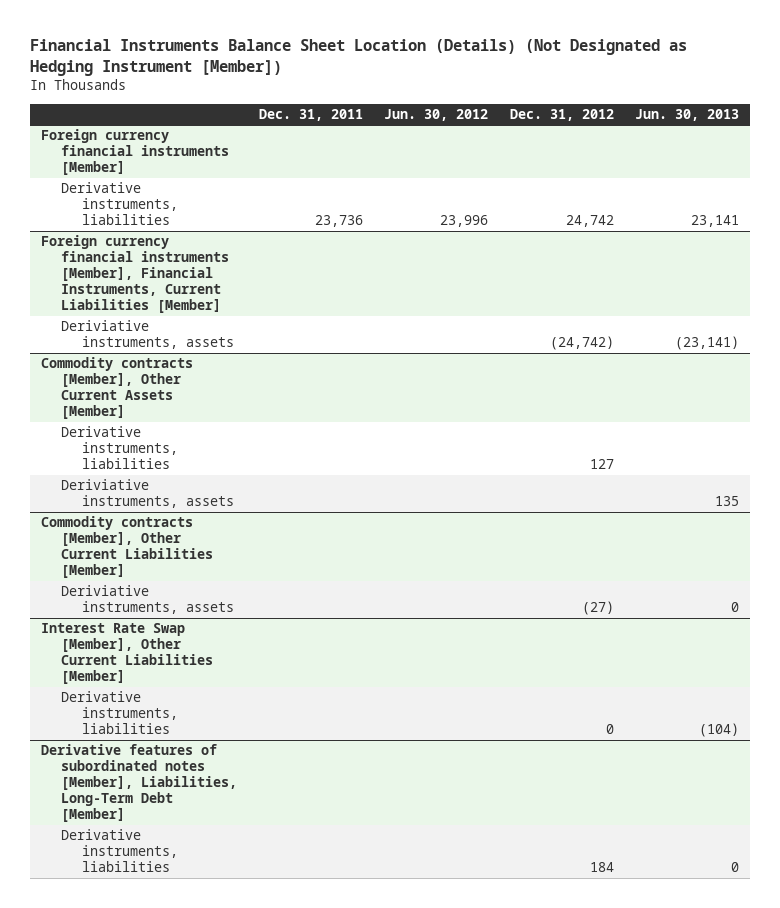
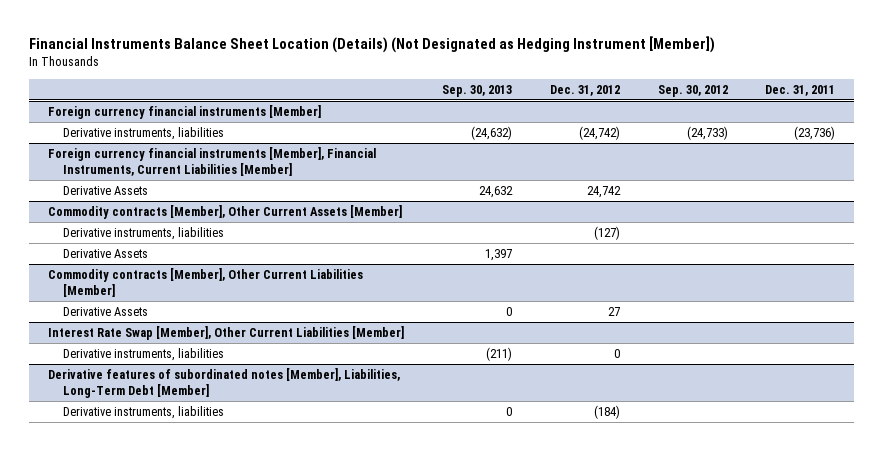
[384,108,489,121] Jun. 30, 2012 -> none
[634,108,739,121] Jun. 30, 2013 -> none
none -> [442,84,513,97] Sep. 30, 2013
none -> [657,84,728,97] Sep. 30, 2012
[314,215,363,228] 23,736 -> [794,125,836,140] (23,736)
[565,215,614,228] 24,742 -> [578,125,620,140] (24,742)
[61,320,234,350] Deriviative instruments, assets -> [63,185,149,195] Derivative Assets
[549,336,614,351] (24,742) -> [586,185,621,198] 24,742
[589,459,614,470] 127 -> [593,225,620,240] (127)
[61,479,234,509] Deriviative instruments, assets -> [63,248,149,258] Derivative Assets
[61,585,234,615] Deriviative instruments, assets -> [63,306,149,316] Derivative Assets
[581,601,614,616] (27) -> [607,306,620,316] 27
[589,862,614,873] 184 -> [593,404,620,419] (184)

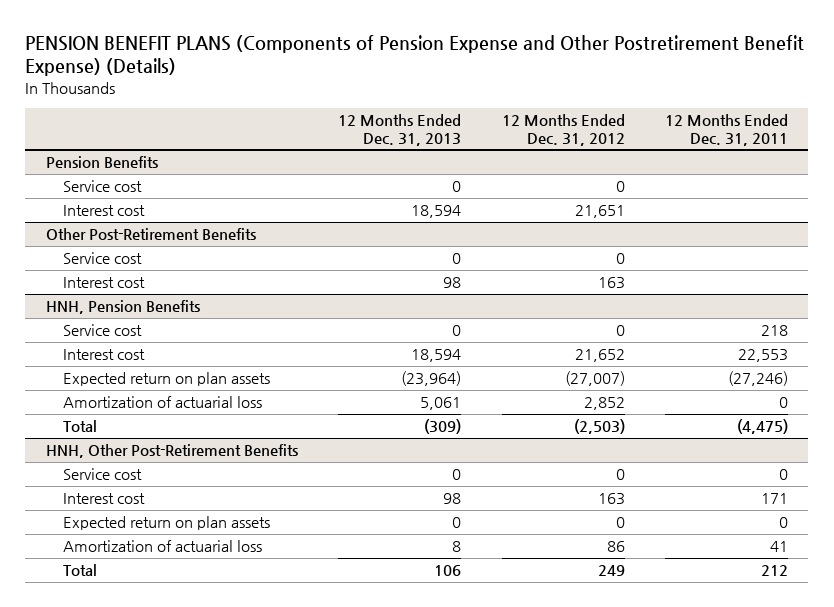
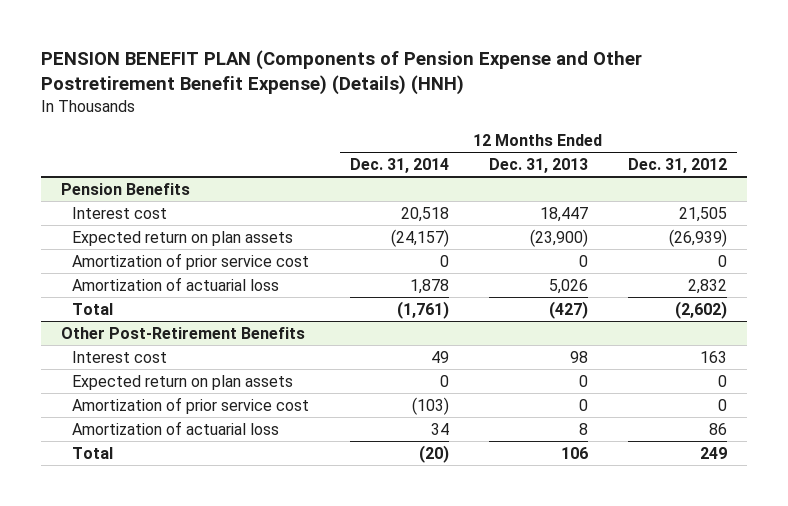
[25,34,805,77] PENSION BENEFIT PLANS (Components of Pension Expense and Other Postretirement Benefit Expense) (Details) -> [40,50,642,96] PENSION BENEFIT PLAN (Components of Pension Expense and Other Postretirement Benefit Expense) (Details) (HNH)
[665,113,789,146] 12 Months Ended Dec. 31, 2011 -> none
none -> [349,157,449,173] Dec. 31, 2014
[62,180,142,193] Service cost -> none
[411,205,462,219] 18,594 -> [539,206,588,222] 18,447
[574,205,625,219] 21,651 -> [678,206,727,222] 21,505
none -> [72,230,294,246] Expected return on plan assets
none -> [72,252,310,270] Amortization of prior service cost
none -> [72,276,280,291] Amortization of actuarial loss
none -> [72,302,114,315] Total
[62,252,142,265] Service cost -> none
[45,300,200,315] HNH, Pension Benefits -> none
[62,324,142,337] Service cost -> none
[62,349,145,361] Interest cost -> none
[62,372,270,387] Expected return on plan assets -> none
[62,396,262,409] Amortization of actuarial loss -> none
[62,420,97,433] Total -> none
[45,444,298,459] HNH, Other Post-Retirement Benefits -> none
[62,468,142,481] Service cost -> none
[62,493,145,505] Interest cost -> none
none -> [72,396,310,414] Amortization of prior service cost

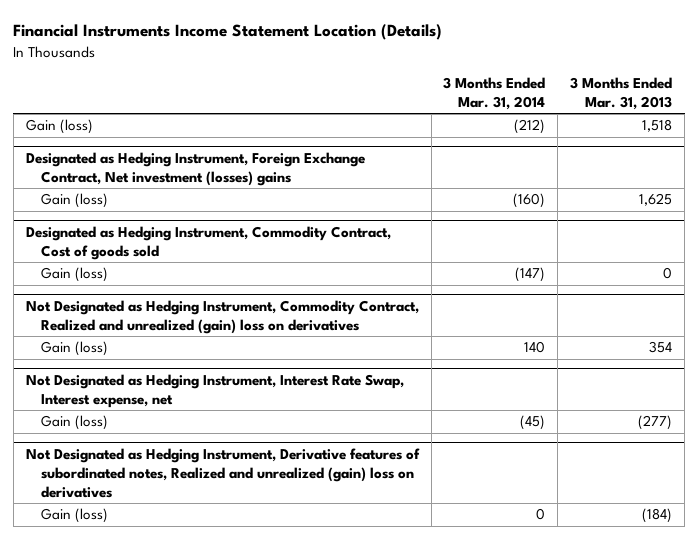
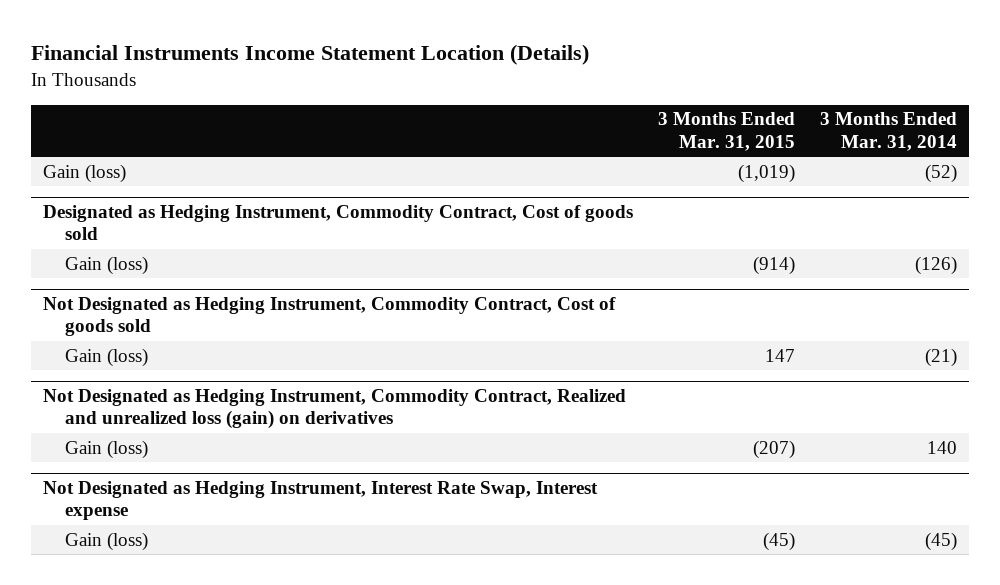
[570,76,673,110] 3 Months Ended Mar. 31, 2013 -> none
none -> [657,112,795,151] 3 Months Ended Mar. 31, 2015
[25,151,365,186] Designated as Hedging Instrument, Foreign Exchange Contract, Net investment (losses) gains -> none
[41,193,109,209] Gain (loss) -> none
[514,119,546,135] (212) -> [924,163,957,183] (52)
[515,267,546,283] (147) -> [914,255,957,275] (126)
none -> [42,296,616,337] Not Designated as Hedging Instrument, Commodity Contract, Cost of goods sold
none -> [65,347,149,367] Gain (loss)
[25,299,419,334] Not Designated as Hedging Instrument, Commodity Contract, Realized and unrealized (gain) loss on derivatives -> [42,388,626,430] Not Designated as Hedging Instrument, Commodity Contract, Realized and unrealized loss (gain) on derivatives
[25,373,404,408] Not Designated as Hedging Instrument, Interest Rate Swap, Interest expense, net -> [42,480,598,521] Not Designated as Hedging Instrument, Interest Rate Swap, Interest expense
[25,447,420,498] Not Designated as Hedging Instrument, Derivative features of subordinated notes, Realized and unrealized (gain) loss on derivatives -> none
[41,508,109,524] Gain (loss) -> none

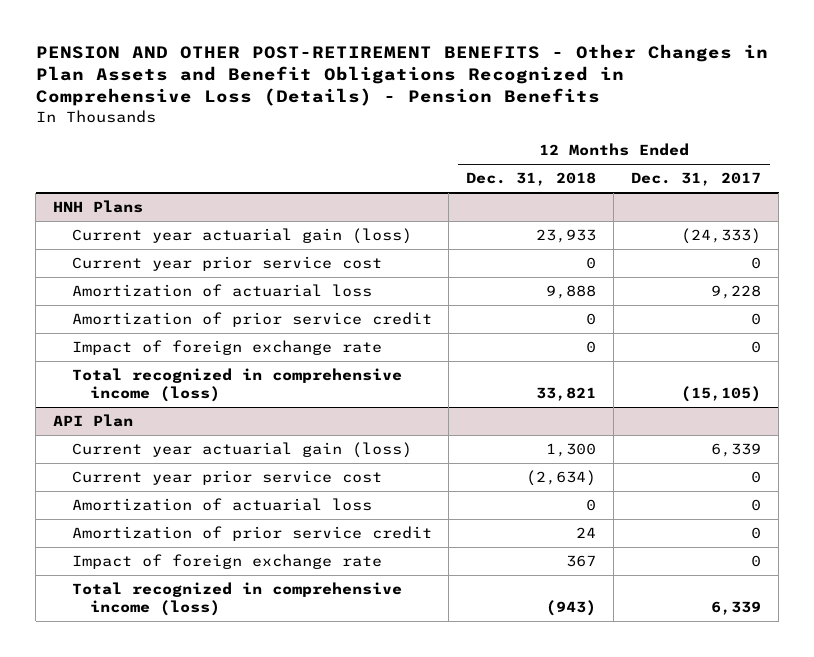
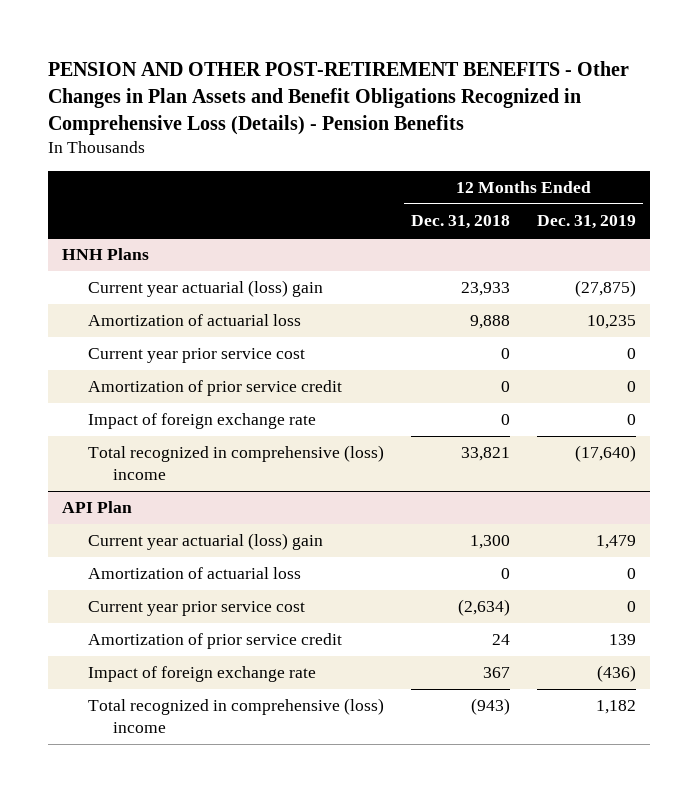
[631,172,762,187] Dec. 31, 2017 -> none
none -> [537,215,637,230] Dec. 31, 2019
[71,227,412,244] Current year actuarial gain (loss) -> [87,280,323,298] Current year actuarial (loss) gain
[71,255,382,271] Current year prior service cost -> [87,348,305,364] Current year prior service cost
[71,367,402,402] Total recognized in comprehensive income (loss) -> [87,445,384,481] Total recognized in comprehensive (loss) income
[71,441,412,458] Current year actuarial gain (loss) -> [87,533,323,551] Current year actuarial (loss) gain
[71,469,382,485] Current year prior service cost -> [87,601,305,617] Current year prior service cost
[71,581,402,616] Total recognized in comprehensive income (loss) -> [87,698,384,734] Total recognized in comprehensive (loss) income

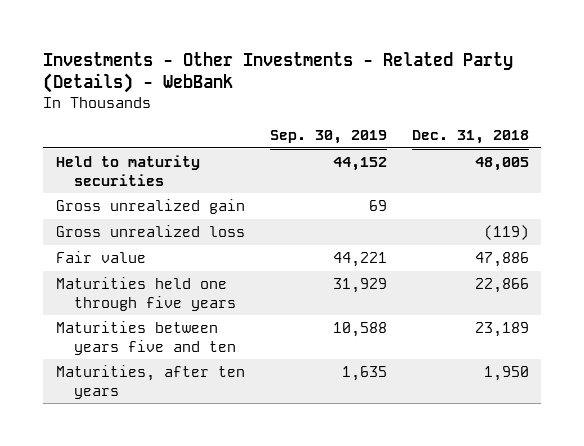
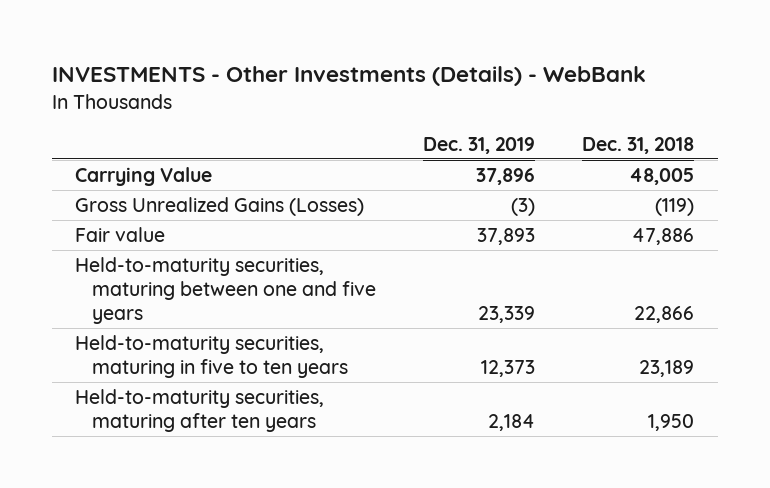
[43,51,514,94] Investments - Other Investments - Related Party (Details) - WebBank -> [51,66,646,87] INVESTMENTS - Other Investments (Details) - WebBank
[269,130,387,145] Sep. 30, 2019 -> none
none -> [423,136,536,154] Dec. 31, 2019
[55,198,245,214] Gross unrealized gain -> none
[55,154,200,186] Held to maturity securities -> [75,167,213,187] Carrying Value
[55,224,245,237] Gross unrealized loss -> [75,197,365,217] Gross Unrealized Gains (Losses)
[55,276,236,311] Maturities held one through five years -> [75,257,377,324] Held-to-maturity securities, maturing between one and five years
[55,320,236,355] Maturities between years five and ten -> [75,335,349,379] Held-to-maturity securities, maturing in five to ten years
[55,364,245,399] Maturities, after ten years -> [75,389,325,433] Held-to-maturity securities, maturing after ten years

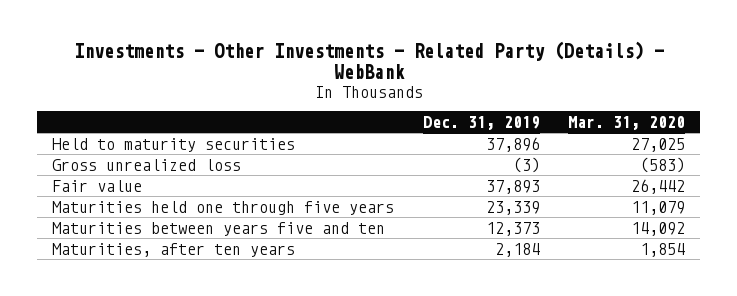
[51,66,646,87] INVESTMENTS - Other Investments (Details) - WebBank -> [73,41,664,80] Investments - Other Investments - Related Party (Details) - WebBank
[582,136,695,154] Dec. 31, 2018 -> none
none -> [568,116,686,131] Mar. 31, 2020
[75,167,213,187] Carrying Value -> [51,137,295,152] Held to maturity securities
[75,197,365,217] Gross Unrealized Gains (Losses) -> [51,158,241,171] Gross unrealized loss
[75,257,377,324] Held-to-maturity securities, maturing between one and five years -> [51,200,394,215] Maturities held one through five years
[75,335,349,379] Held-to-maturity securities, maturing in five to ten years -> [51,221,385,236] Maturities between years five and ten
[75,389,325,433] Held-to-maturity securities, maturing after ten years -> [51,242,295,257] Maturities, after ten years

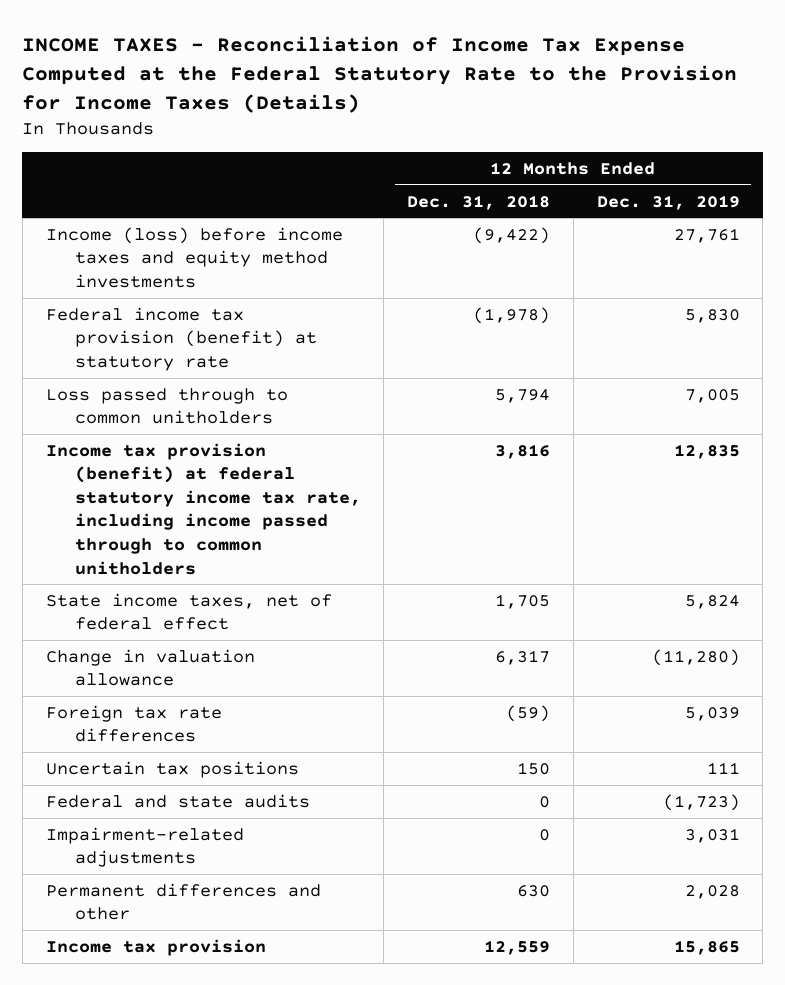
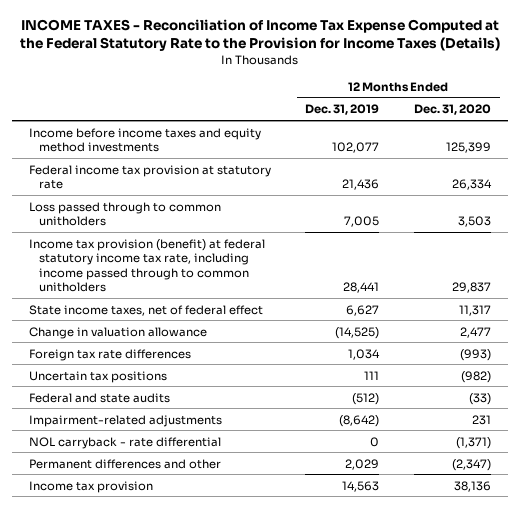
[407,194,551,210] Dec. 31, 2018 -> none
none -> [414,104,492,116] Dec. 31, 2020
[45,226,343,288] Income (loss) before income taxes and equity method investments -> [28,127,261,153] Income before income taxes and equity method investments
[673,227,740,243] 27,761 -> [332,142,380,154] 102,077
[45,306,317,371] Federal income tax provision (benefit) at statutory rate -> [28,164,271,190] Federal income tax provision at statutory rate
[684,308,740,323] 5,830 -> [342,179,380,191] 21,436
[673,443,740,459] 12,835 -> [343,282,380,294] 28,441
[684,594,740,609] 5,824 -> [346,304,380,316] 6,627
[651,648,740,666] (11,280) -> [335,326,380,339] (14,525)
[684,706,740,721] 5,039 -> [348,348,381,360] 1,034
[662,793,740,811] (1,723) -> [352,392,380,405] (512)
[684,827,740,843] 3,031 -> [339,414,380,427] (8,642)
none -> [28,436,221,449] NOL carryback - rate differential
[684,884,740,899] 2,028 -> [345,458,380,470] 2,029
[673,939,740,955] 15,865 -> [342,480,380,492] 14,563

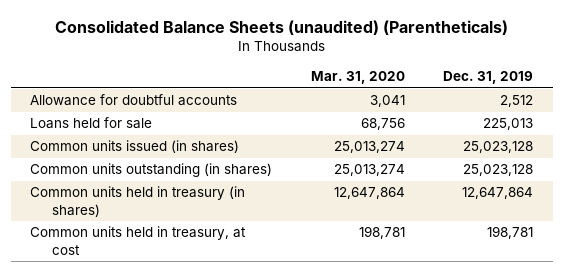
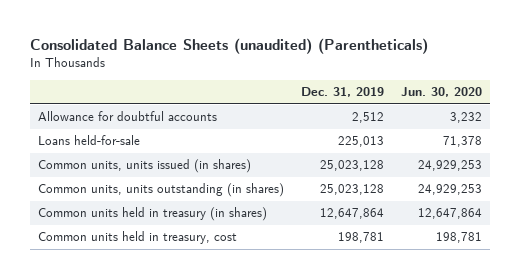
[310,71,405,85] Mar. 31, 2020 -> none
none -> [400,87,482,98] Jun. 30, 2020
[30,117,153,130] Loans held for sale -> [38,135,141,146] Loans held-for-sale
[30,140,240,154] Common units issued (in shares) -> [38,159,252,174] Common units, units issued (in shares)
[30,163,273,178] Common units outstanding (in shares) -> [38,183,285,198] Common units, units outstanding (in shares)
[30,226,247,255] Common units held in treasury, at cost -> [38,231,238,245] Common units held in treasury, cost

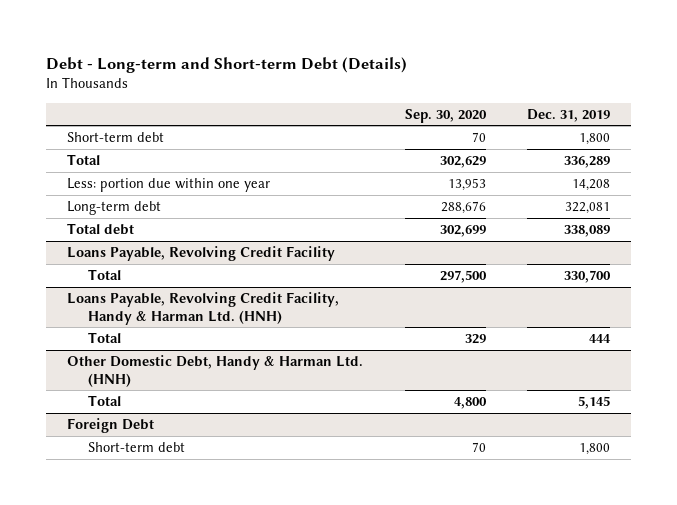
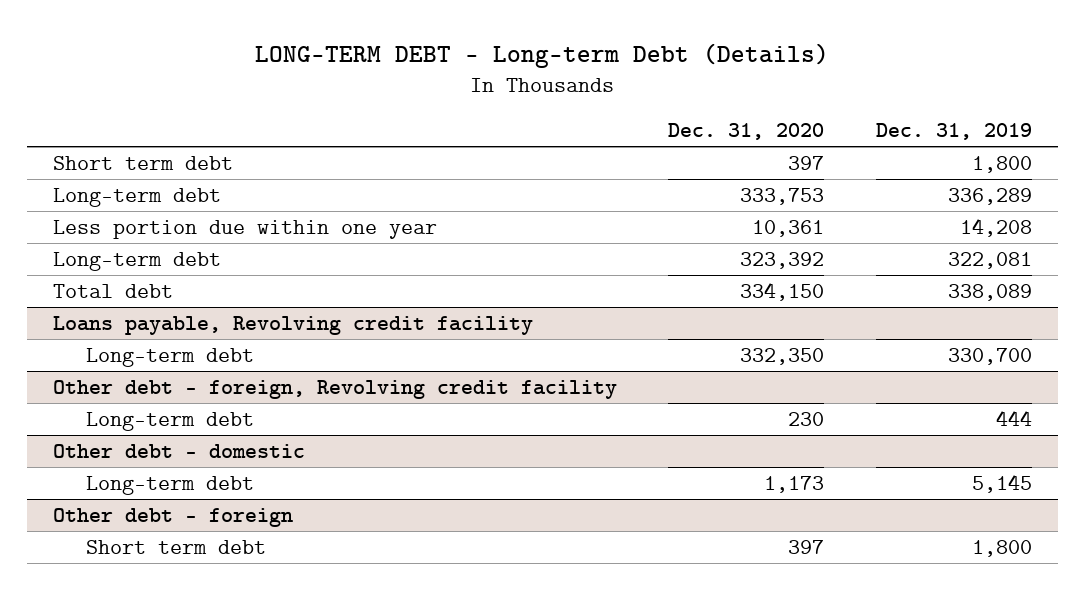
[46,56,408,73] Debt - Long-term and Short-term Debt (Details) -> [255,42,830,68] LONG-TERM DEBT - Long-term Debt (Details)
[404,108,487,123] Sep. 30, 2020 -> none
none -> [668,122,825,140] Dec. 31, 2020
[67,132,165,143] Short-term debt -> [52,155,233,170] Short term debt
[67,154,101,166] Total -> [52,187,221,207] Long-term debt
[67,178,271,193] Less: portion due within one year -> [52,219,437,239] Less portion due within one year
[67,292,340,325] Loans Payable, Revolving Credit Facility, Handy & Harman Ltd. (HNH) -> none
[67,355,364,387] Other Domestic Debt, Handy & Harman Ltd. (HNH) -> none
[67,246,336,262] Loans Payable, Revolving Credit Facility -> [52,315,533,335] Loans payable, Revolving credit facility
[87,269,121,281] Total -> [86,347,255,367] Long-term debt
none -> [52,379,617,399] Other debt - foreign, Revolving credit facility
[87,332,121,344] Total -> [86,411,255,431] Long-term debt
none -> [52,443,305,458] Other debt - domestic
[87,395,121,407] Total -> [86,475,255,495] Long-term debt
[67,418,155,434] Foreign Debt -> [52,507,293,527] Other debt - foreign
[87,442,185,453] Short-term debt -> [86,539,267,554] Short term debt

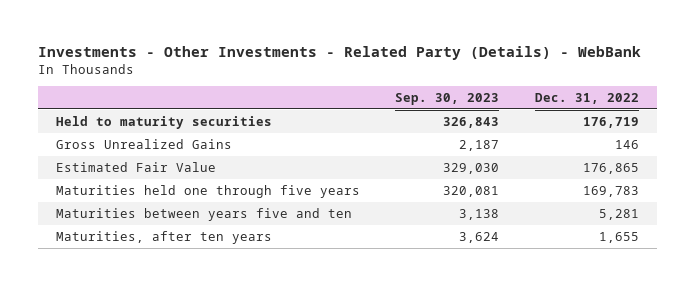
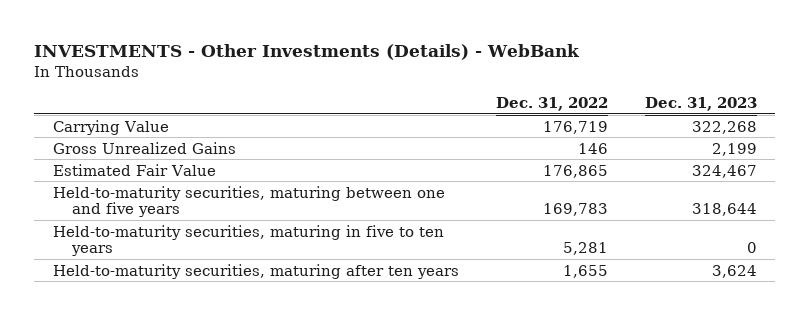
[37,45,641,60] Investments - Other Investments - Related Party (Details) - WebBank -> [34,44,581,61] INVESTMENTS - Other Investments (Details) - WebBank
[395,92,500,105] Sep. 30, 2023 -> none
none -> [644,96,757,111] Dec. 31, 2023
[55,115,272,129] Held to maturity securities -> [52,119,169,135] Carrying Value
[55,184,360,198] Maturities held one through five years -> [52,185,445,218] Held-to-maturity securities, maturing between one and five years
[55,207,352,221] Maturities between years five and ten -> [52,224,444,257] Held-to-maturity securities, maturing in five to ten years
[55,230,272,244] Maturities, after ten years -> [52,263,459,279] Held-to-maturity securities, maturing after ten years

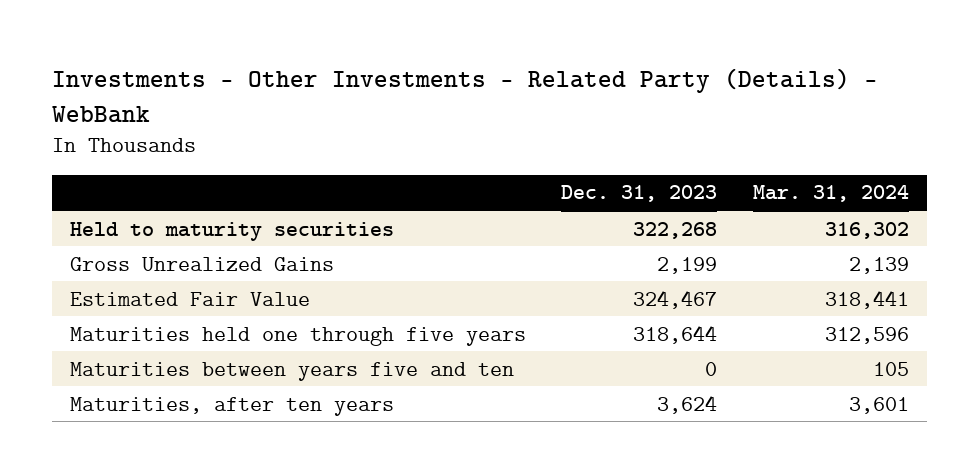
[34,44,581,61] INVESTMENTS - Other Investments (Details) - WebBank -> [51,67,878,123] Investments - Other Investments - Related Party (Details) - WebBank
[495,96,608,111] Dec. 31, 2022 -> none
none -> [753,185,910,203] Mar. 31, 2024
[52,119,169,135] Carrying Value -> [69,221,394,241] Held to maturity securities
[52,185,445,218] Held-to-maturity securities, maturing between one and five years -> [69,326,526,346] Maturities held one through five years
[52,224,444,257] Held-to-maturity securities, maturing in five to ten years -> [69,361,514,381] Maturities between years five and ten
[52,263,459,279] Held-to-maturity securities, maturing after ten years -> [69,396,394,416] Maturities, after ten years

